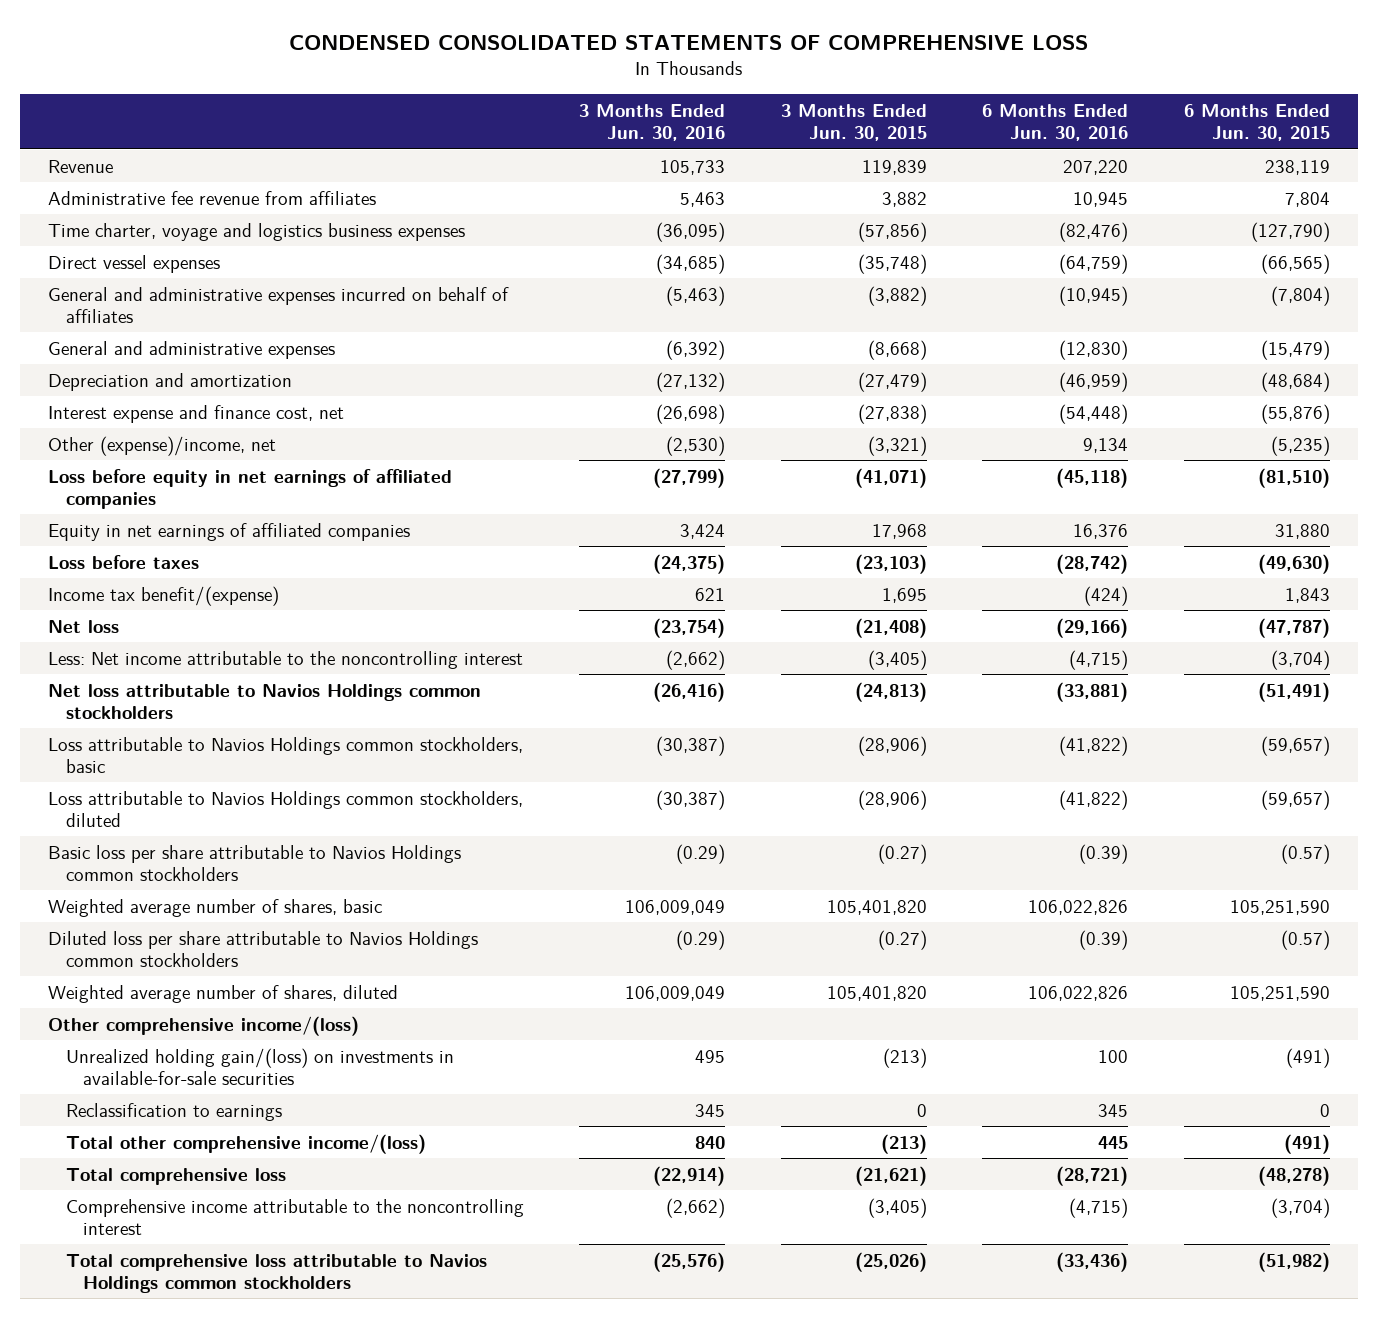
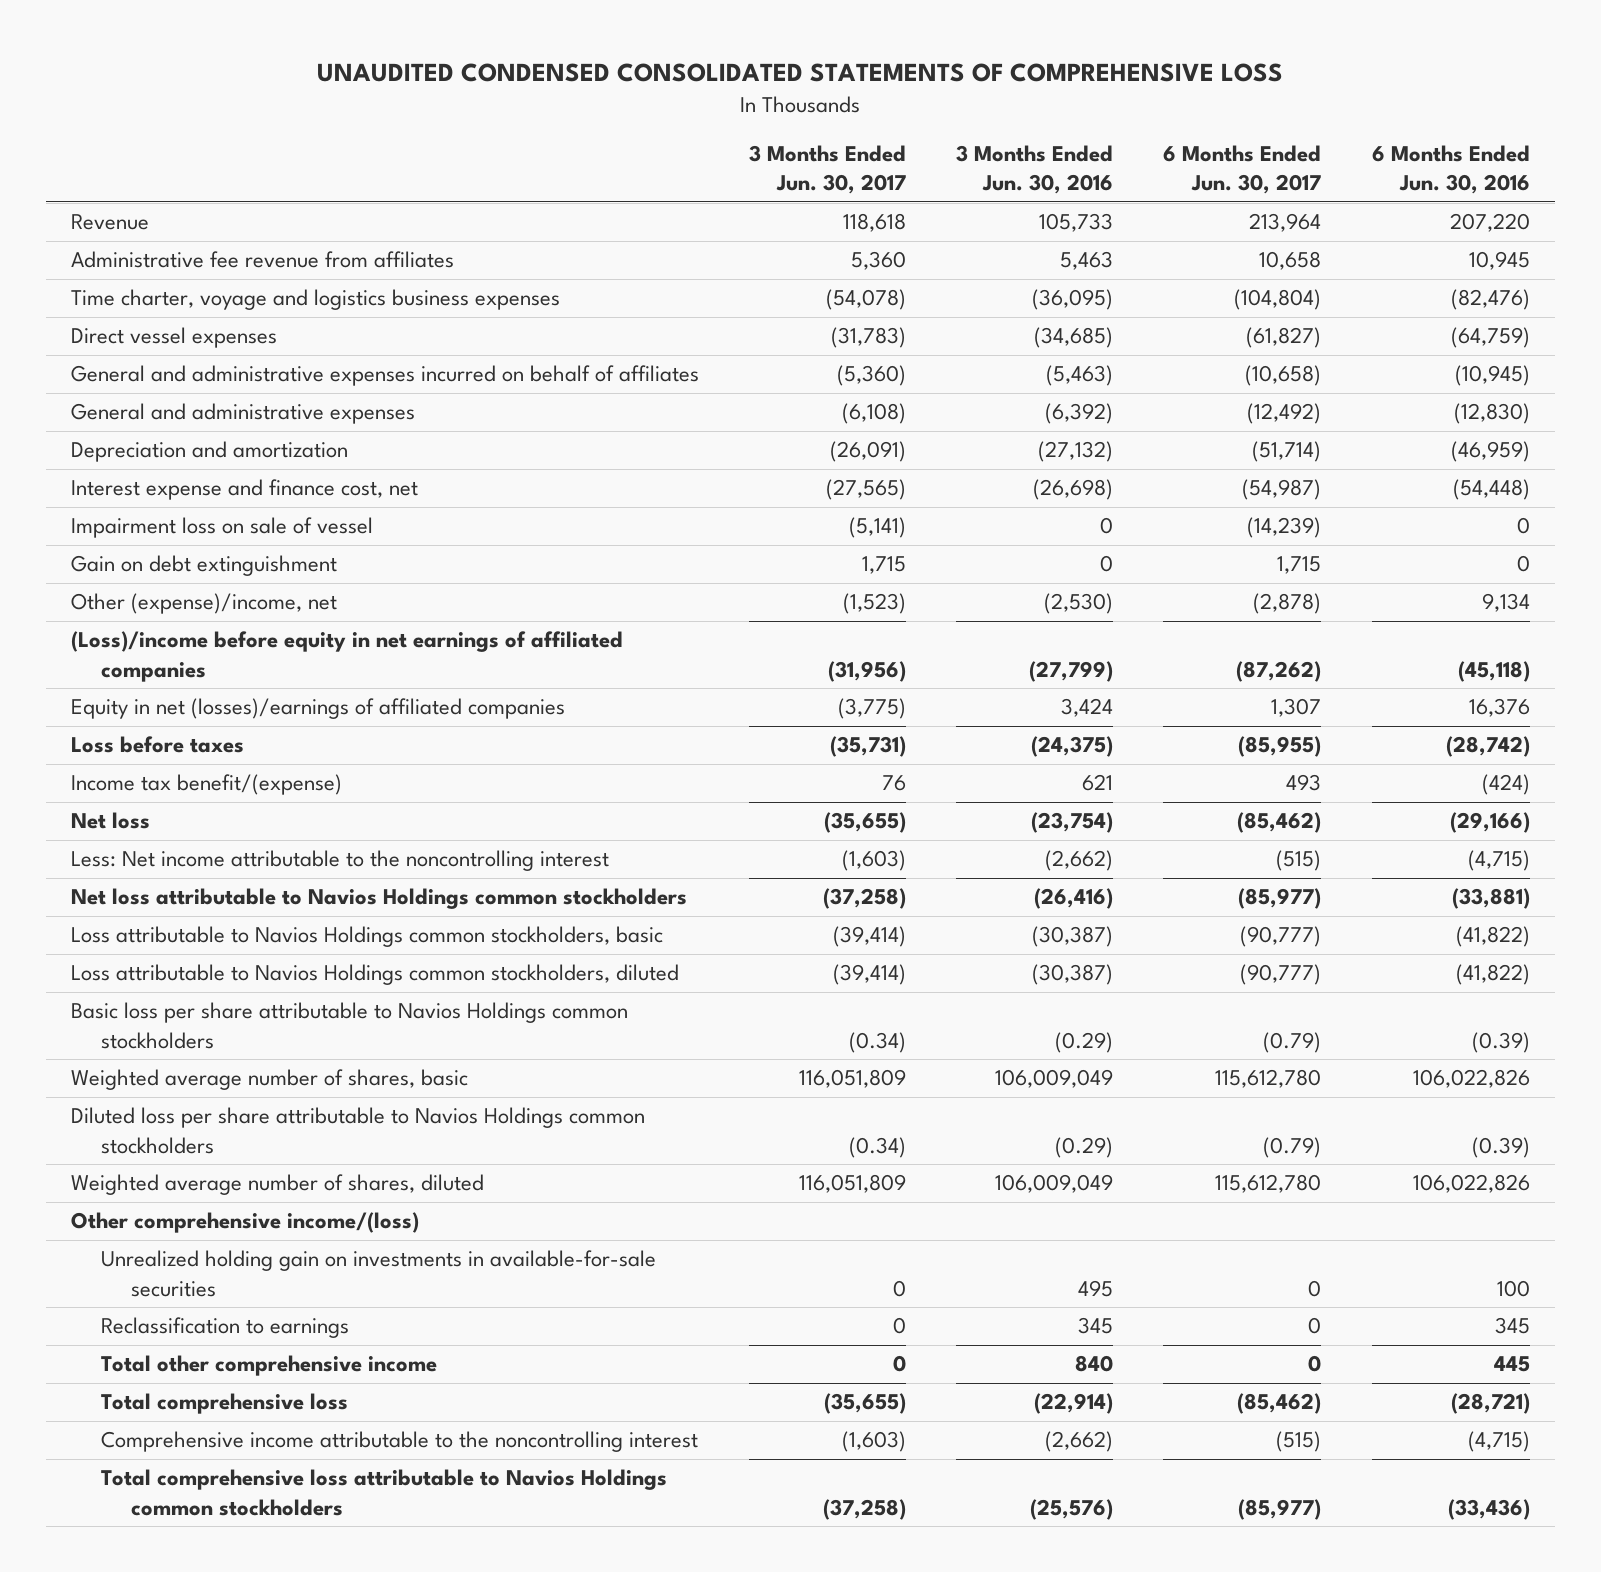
[288,34,1088,51] CONDENSED CONSOLIDATED STATEMENTS OF COMPREHENSIVE LOSS -> [317,63,1284,83] UNAUDITED CONDENSED CONSOLIDATED STATEMENTS OF COMPREHENSIVE LOSS
[780,104,927,142] 3 Months Ended Jun. 30, 2015 -> none
[1183,104,1330,142] 6 Months Ended Jun. 30, 2015 -> none
none -> [749,145,907,195] 3 Months Ended Jun. 30, 2017
none -> [1163,145,1322,195] 6 Months Ended Jun. 30, 2017
none -> [71,517,374,539] Impairment loss on sale of vessel
none -> [71,555,338,577] Gain on debt extinguishment
[47,468,452,509] Loss before equity in net earnings of affiliated companies -> [71,631,624,682] (Loss)/income before equity in net earnings of affiliated companies
[47,522,410,541] Equity in net earnings of affiliated companies -> [71,698,566,720] Equity in net (losses)/earnings of affiliated companies
[65,1047,454,1085] Unrealized holding gain/(loss) on investments in available-for-sale securities -> [101,1250,657,1297] Unrealized holding gain on investments in available-for-sale securities
[65,1133,426,1154] Total other comprehensive income/(loss) -> [101,1355,438,1377] Total other comprehensive income

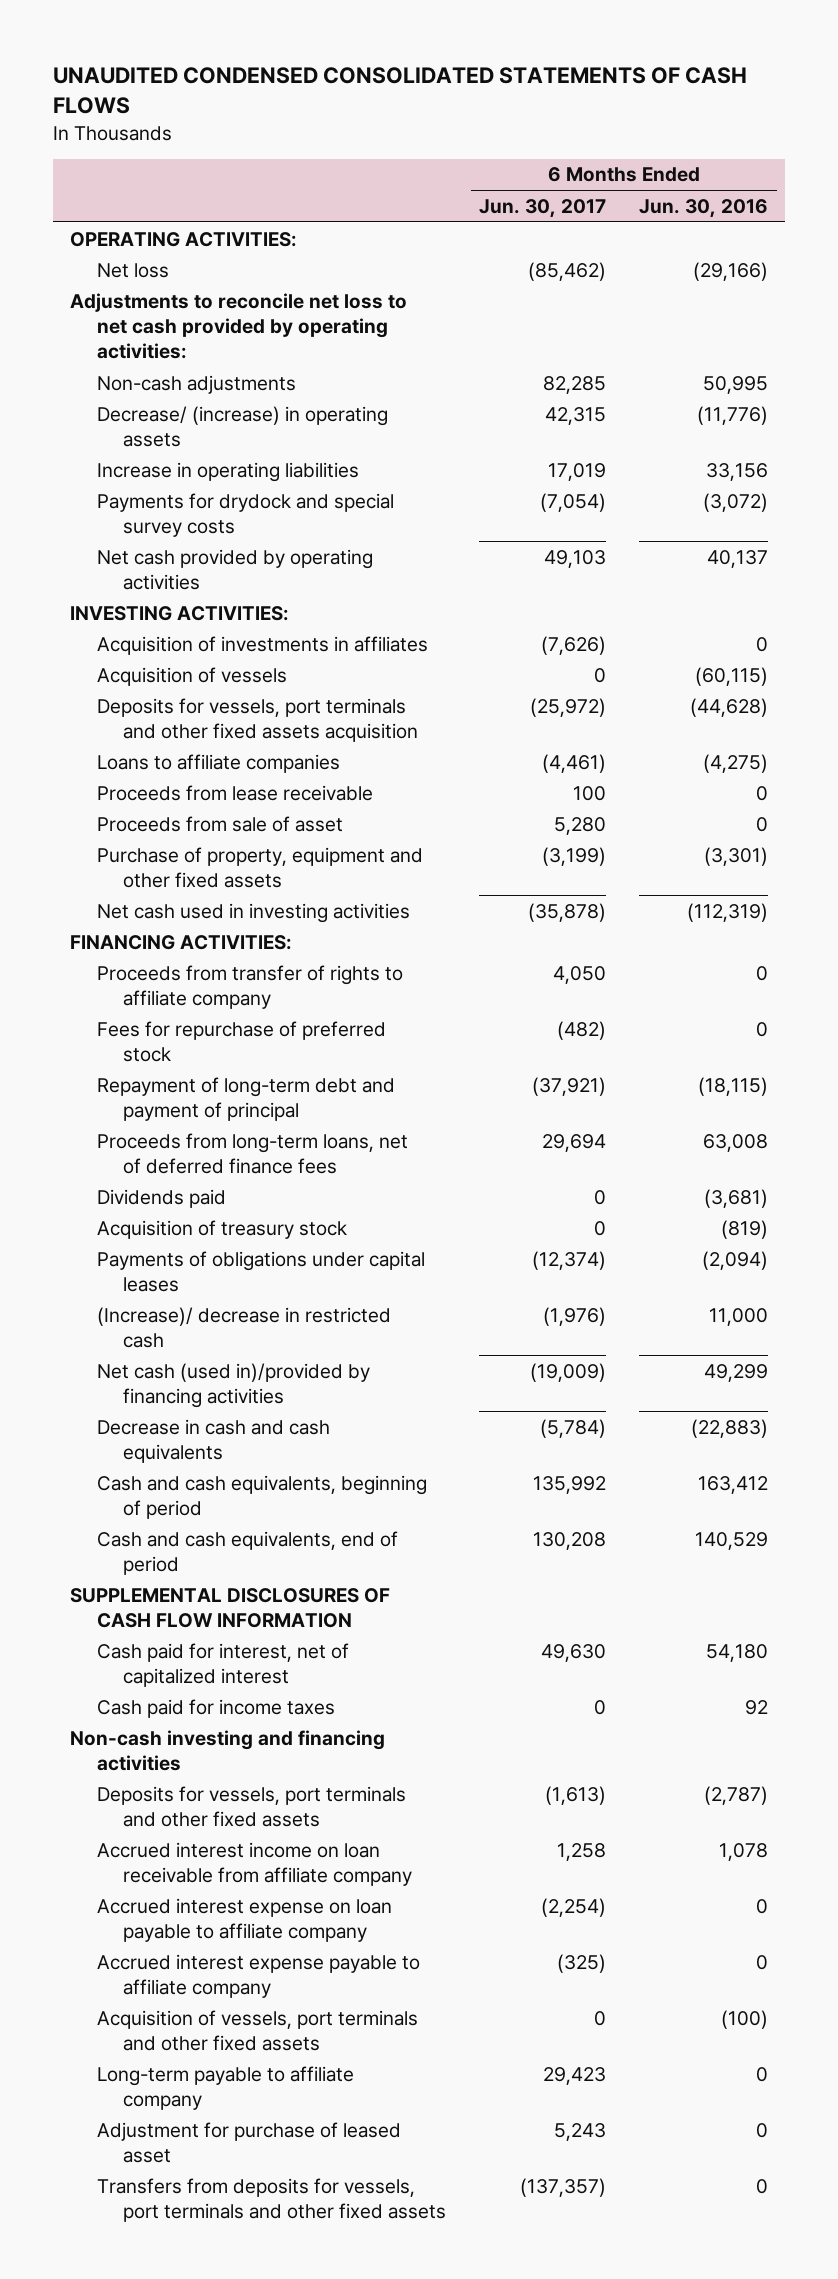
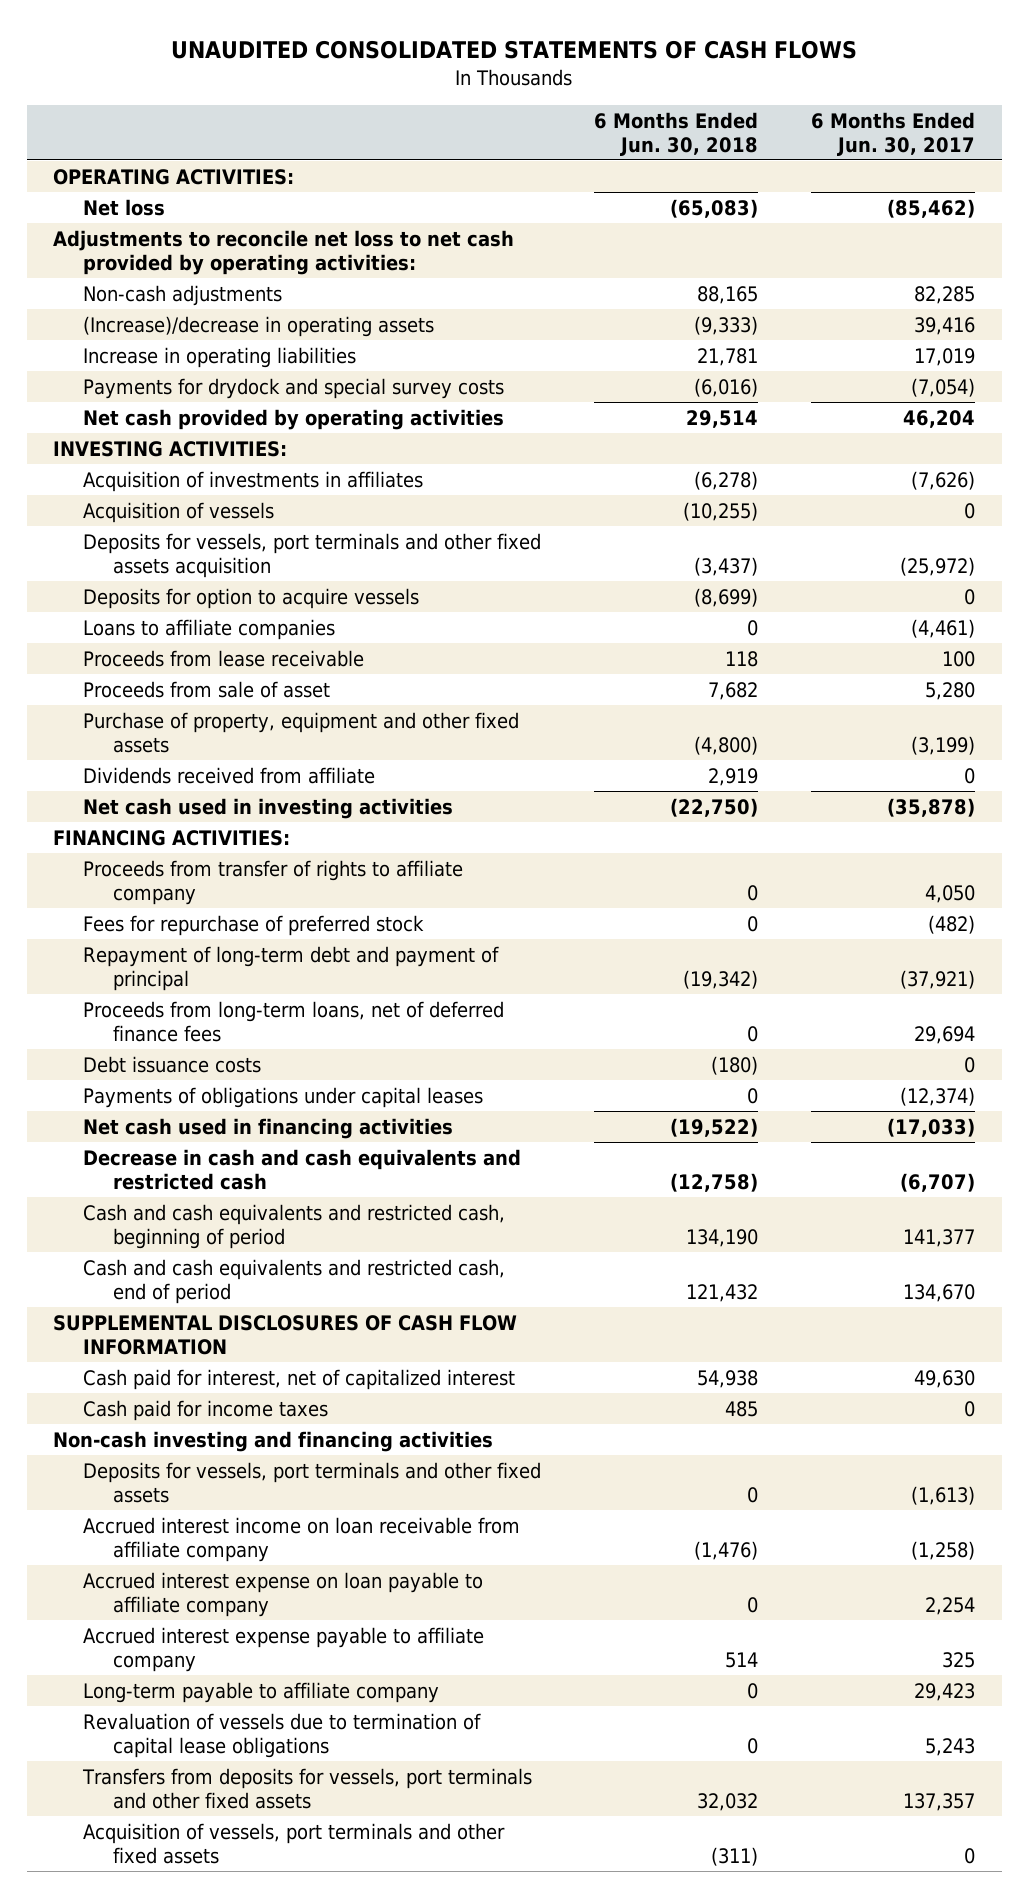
[53,67,748,115] UNAUDITED CONDENSED CONSOLIDATED STATEMENTS OF CASH FLOWS -> [171,39,858,59] UNAUDITED CONSOLIDATED STATEMENTS OF CASH FLOWS
[639,198,769,218] Jun. 30, 2016 -> none
none -> [594,111,759,156] 6 Months Ended Jun. 30, 2018
[96,405,388,447] Decrease/ (increase) in operating assets -> [82,315,434,337] (Increase)/decrease in operating assets
[545,406,607,425] 42,315 -> [914,316,976,335] 39,416
[544,549,607,568] 49,103 -> [903,409,976,428] 46,204
none -> [82,587,419,609] Deposits for option to acquire vessels
none -> [82,766,375,784] Dividends received from affiliate
[96,1188,226,1208] Dividends paid -> none
[96,1219,347,1239] Acquisition of treasury stock -> none
none -> [82,1055,261,1073] Debt issuance costs
[96,1306,391,1348] (Increase)/ decrease in restricted cash -> none
[96,1362,370,1408] Net cash (used in)/provided by financing activities -> [82,1117,453,1139] Net cash used in financing activities
[530,1362,607,1382] (19,009) -> [887,1117,976,1137] (17,033)
[96,1418,330,1463] Decrease in cash and cash equivalents -> [82,1148,521,1190] Decrease in cash and cash equivalents and restricted cash
[540,1418,607,1438] (5,784) -> [900,1172,976,1192] (6,707)
[96,1474,427,1519] Cash and cash equivalents, beginning of period -> [82,1203,505,1249] Cash and cash equivalents and restricted cash, beginning of period
[533,1475,607,1494] 135,992 -> [903,1228,976,1247] 141,377
[96,1530,398,1575] Cash and cash equivalents, end of period -> [82,1258,505,1304] Cash and cash equivalents and restricted cash, end of period
[533,1531,607,1550] 130,208 -> [903,1283,976,1302] 134,670
[557,1842,607,1861] 1,258 -> [911,1540,976,1560] (1,258)
[541,1897,607,1917] (2,254) -> [925,1596,976,1615] 2,254
[557,1953,607,1973] (325) -> [942,1651,976,1668] 325
[96,2121,401,2163] Adjustment for purchase of leased asset -> [82,1712,481,1758] Revaluation of vessels due to termination of capital lease obligations
[520,2177,607,2197] (137,357) -> [903,1792,976,1811] 137,357
[96,2009,418,2051] Acquisition of vessels, port terminals and other fixed assets -> [82,1822,505,1864] Acquisition of vessels, port terminals and other fixed assets

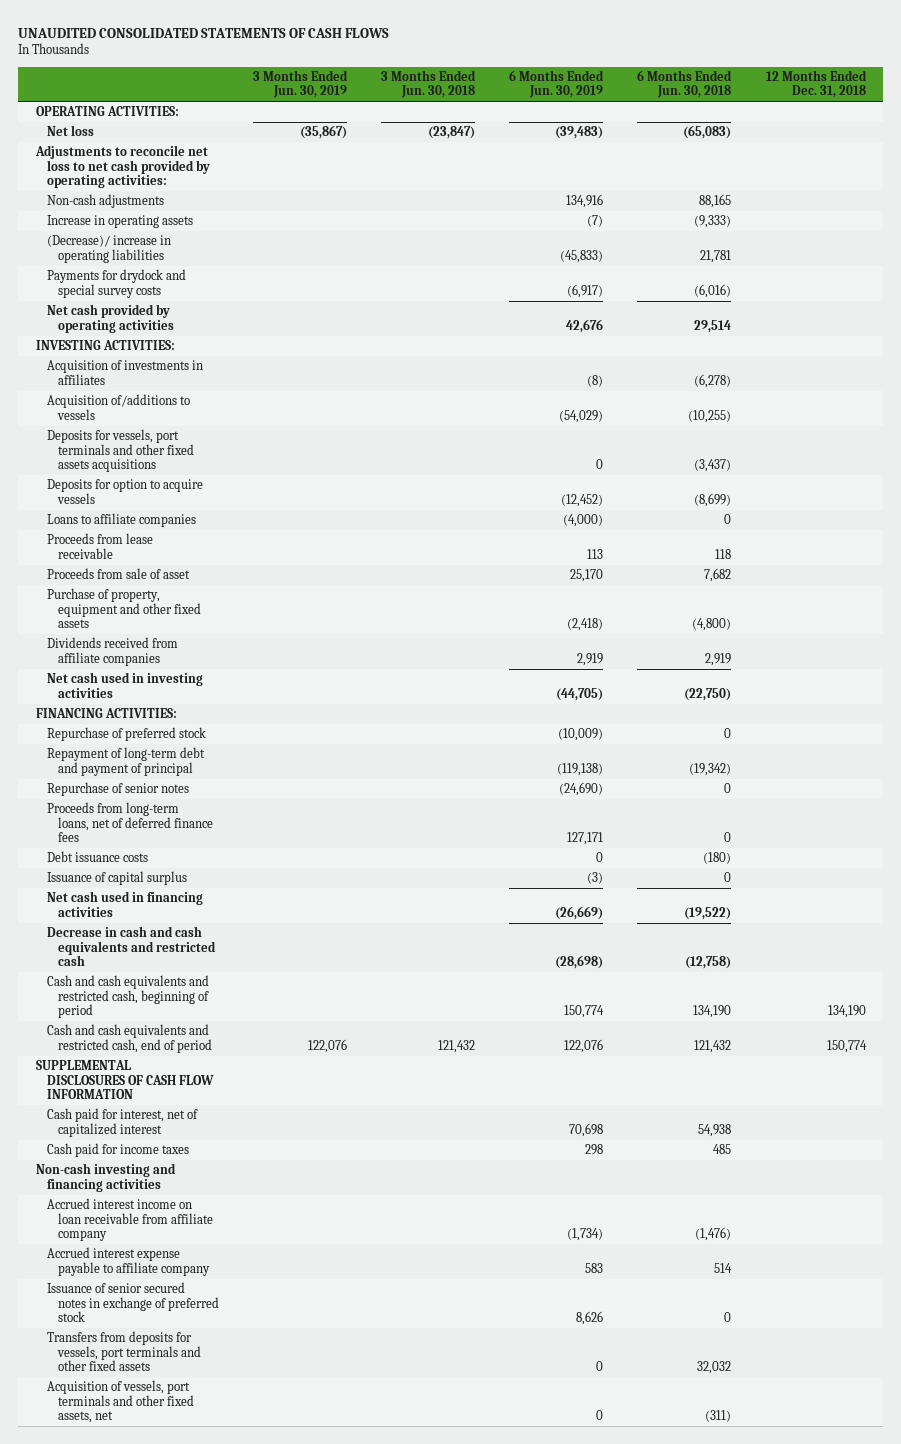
[811,111,976,156] 6 Months Ended Jun. 30, 2017 -> none
none -> [252,70,348,99] 3 Months Ended Jun. 30, 2019
none -> [381,70,477,99] 3 Months Ended Jun. 30, 2018
none -> [509,70,605,99] 6 Months Ended Jun. 30, 2019
none -> [765,70,867,99] 12 Months Ended Dec. 31, 2018
[82,315,434,337] (Increase)/decrease in operating assets -> [46,215,193,229] Increase in operating assets
[82,346,356,368] Increase in operating liabilities -> [46,235,171,263] (Decrease)/ increase in operating liabilities
[82,501,274,523] Acquisition of vessels -> [46,394,190,420] Acquisition of/additions to vessels
[82,532,541,578] Deposits for vessels, port terminals and other fixed assets acquisition -> [46,429,194,473] Deposits for vessels, port terminals and other fixed assets acquisitions
[82,766,375,784] Dividends received from affiliate -> [46,637,178,666] Dividends received from affiliate companies
[82,859,463,905] Proceeds from transfer of rights to affiliate company -> none
[82,914,424,936] Fees for repurchase of preferred stock -> [46,727,206,742] Repurchase of preferred stock
none -> [46,782,189,797] Repurchase of senior notes
[82,1086,483,1108] Payments of obligations under capital leases -> none
none -> [46,871,187,886] Issuance of capital surplus
[82,1461,541,1503] Deposits for vessels, port terminals and other fixed assets -> none
[82,1571,483,1617] Accrued interest expense on loan payable to affiliate company -> none
[82,1681,439,1703] Long-term payable to affiliate company -> none
[82,1712,481,1758] Revaluation of vessels due to termination of capital lease obligations -> none
none -> [46,1282,219,1323] Issuance of senior secured notes in exchange of preferred stock
[82,1822,505,1864] Acquisition of vessels, port terminals and other fixed assets -> [46,1380,194,1424] Acquisition of vessels, port terminals and other fixed assets, net

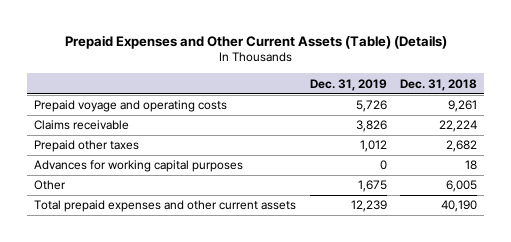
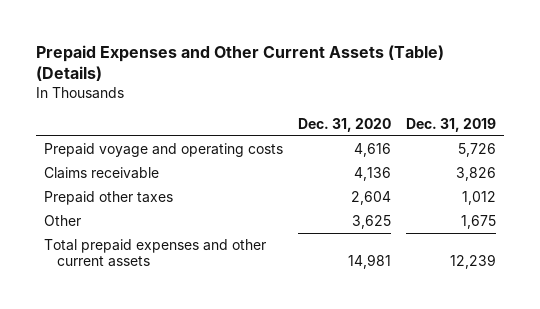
[400,78,478,91] Dec. 31, 2018 -> none
none -> [297,117,391,132] Dec. 31, 2020
[34,160,244,173] Advances for working capital purposes -> none

